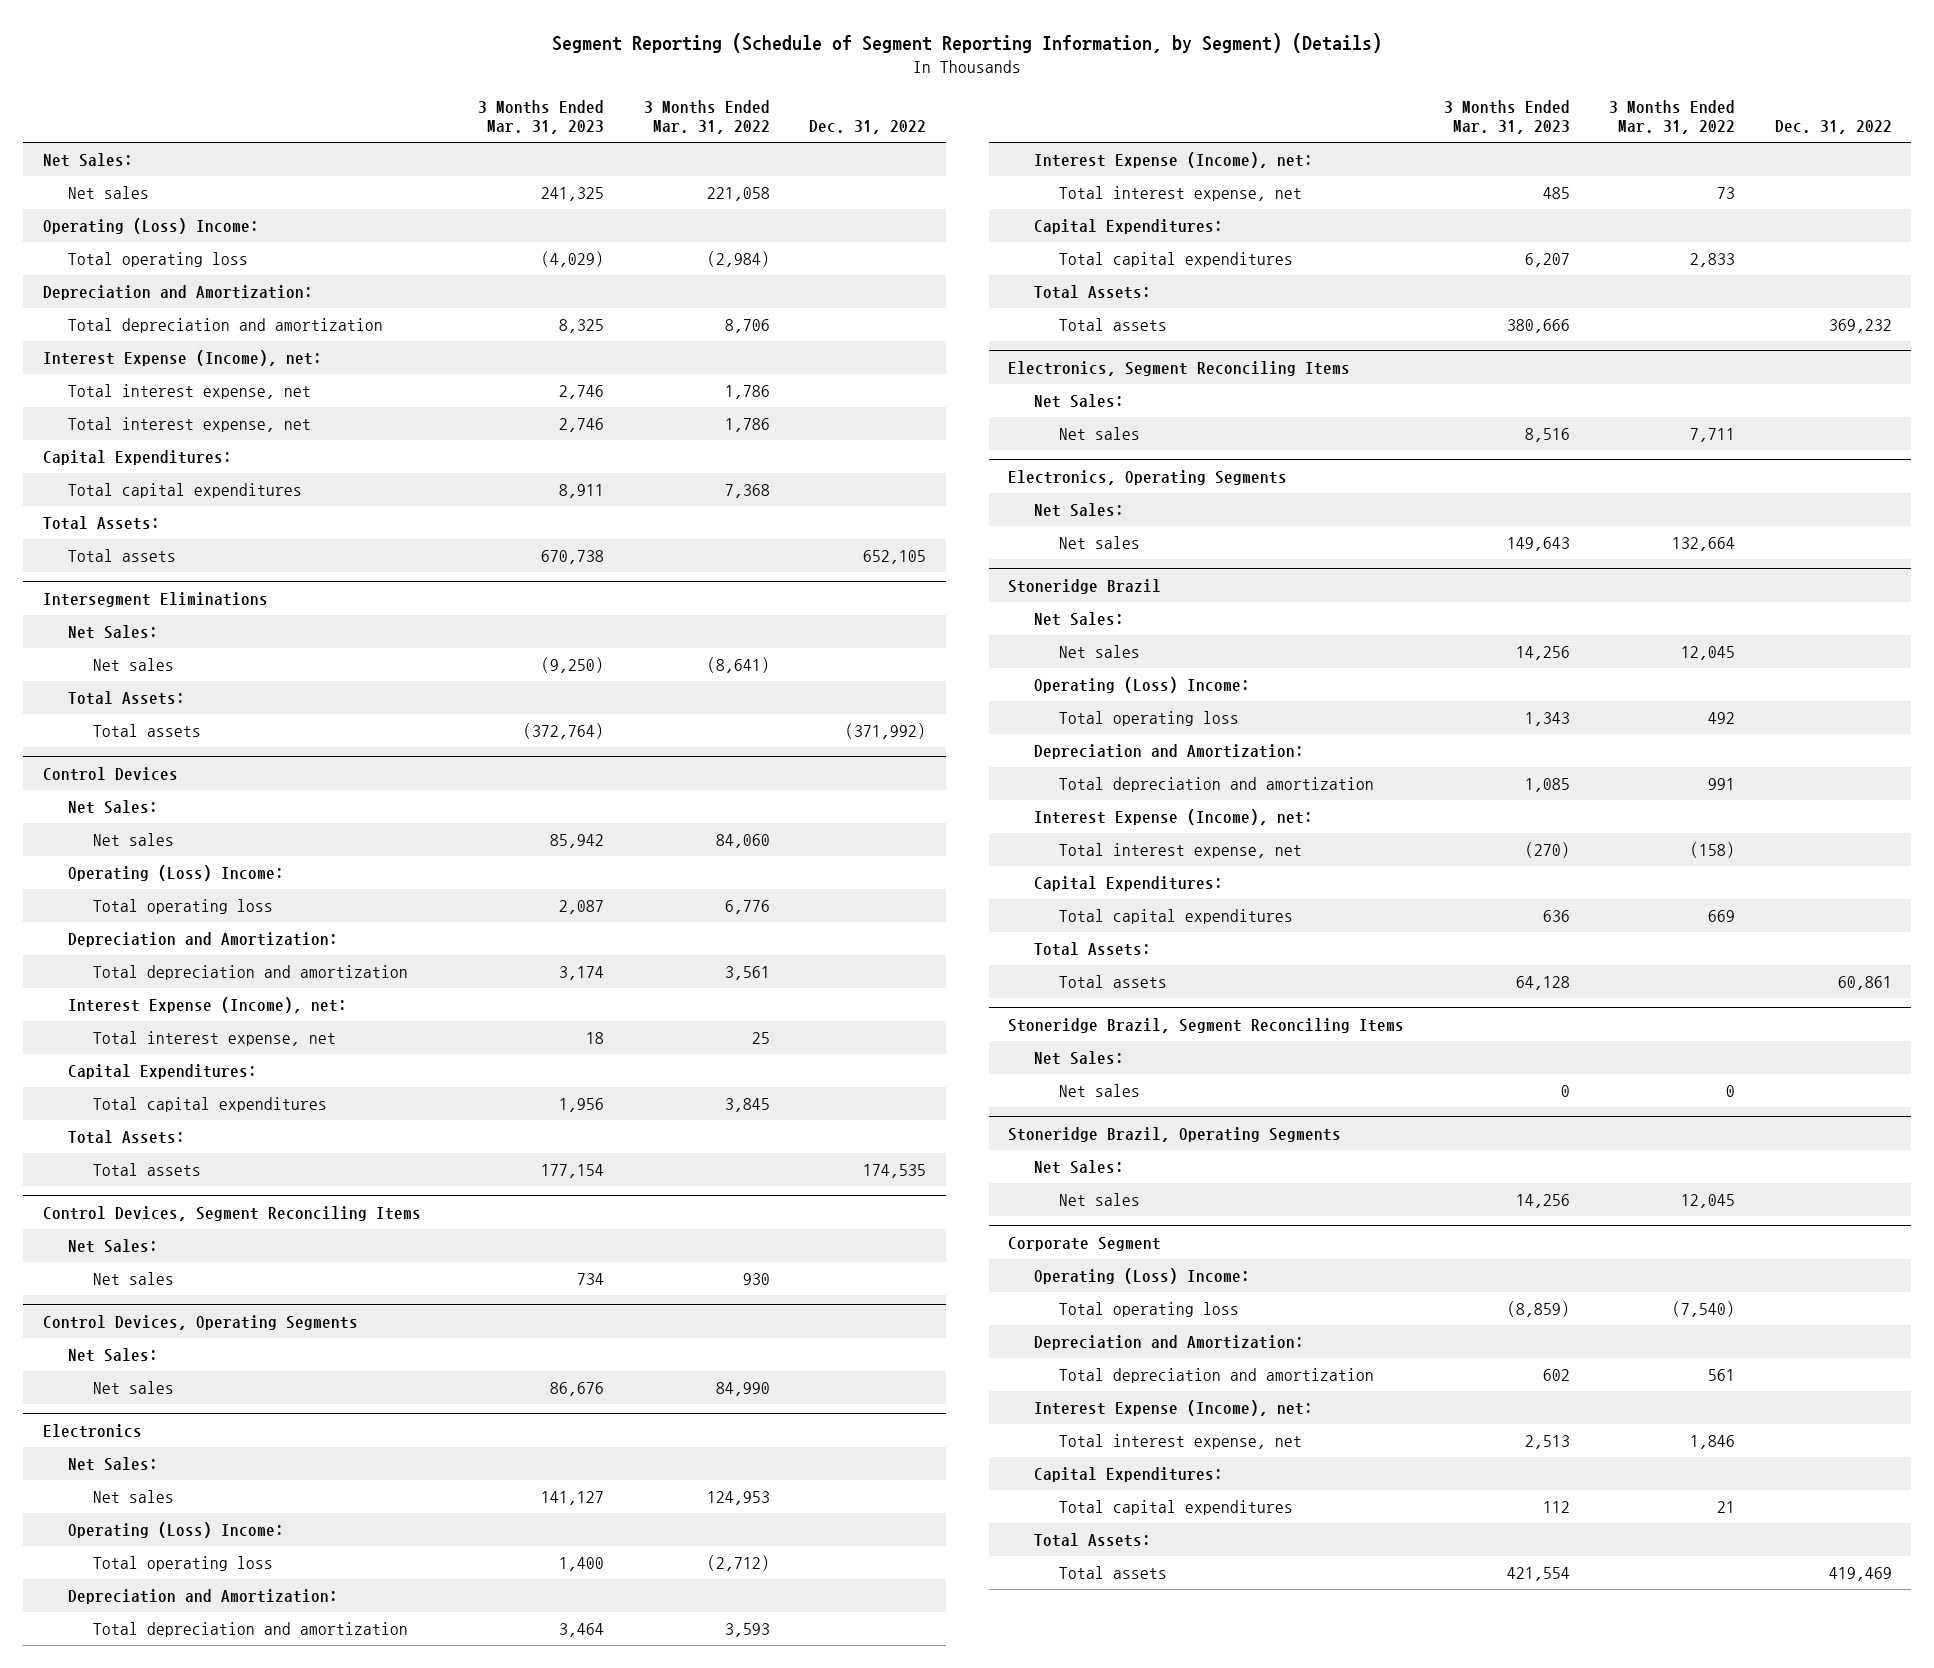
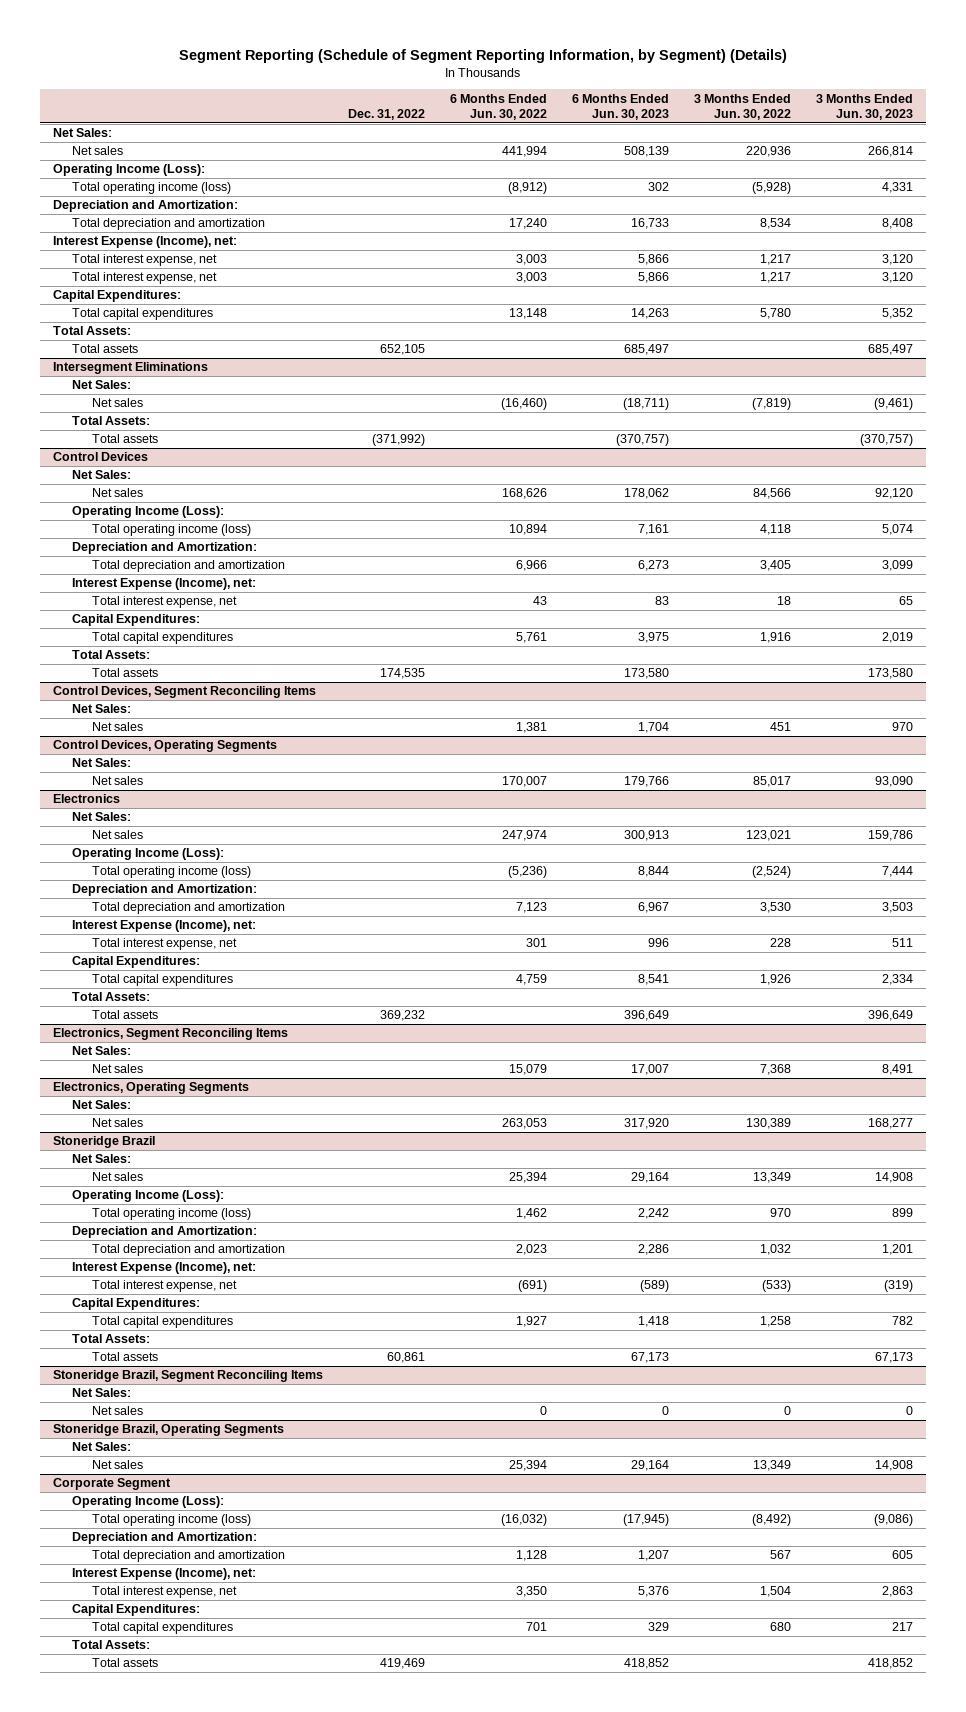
[478,99,605,135] 3 Months Ended Mar. 31, 2023 -> none
[643,99,770,135] 3 Months Ended Mar. 31, 2022 -> none
none -> [449,93,547,120] 6 Months Ended Jun. 30, 2022
none -> [571,93,669,120] 6 Months Ended Jun. 30, 2023
none -> [694,93,792,120] 3 Months Ended Jun. 30, 2022
none -> [816,93,914,120] 3 Months Ended Jun. 30, 2023
[42,218,259,235] Operating (Loss) Income: -> [52,164,205,177] Operating Income (Loss):
[67,252,248,268] Total operating loss -> [72,182,232,195] Total operating income (loss)
[67,865,284,882] Operating (Loss) Income: -> [72,506,225,519] Operating Income (Loss):
[93,899,274,915] Total operating loss -> [92,524,252,537] Total operating income (loss)
[67,1522,284,1539] Operating (Loss) Income: -> [72,848,225,861] Operating Income (Loss):
[93,1556,274,1572] Total operating loss -> [92,866,252,879] Total operating income (loss)
[1033,677,1250,694] Operating (Loss) Income: -> [72,1190,225,1203] Operating Income (Loss):
[1058,711,1239,727] Total operating loss -> [92,1208,252,1221] Total operating income (loss)
[1033,1268,1250,1285] Operating (Loss) Income: -> [72,1496,225,1509] Operating Income (Loss):
[1058,1302,1239,1318] Total operating loss -> [92,1514,252,1527] Total operating income (loss)

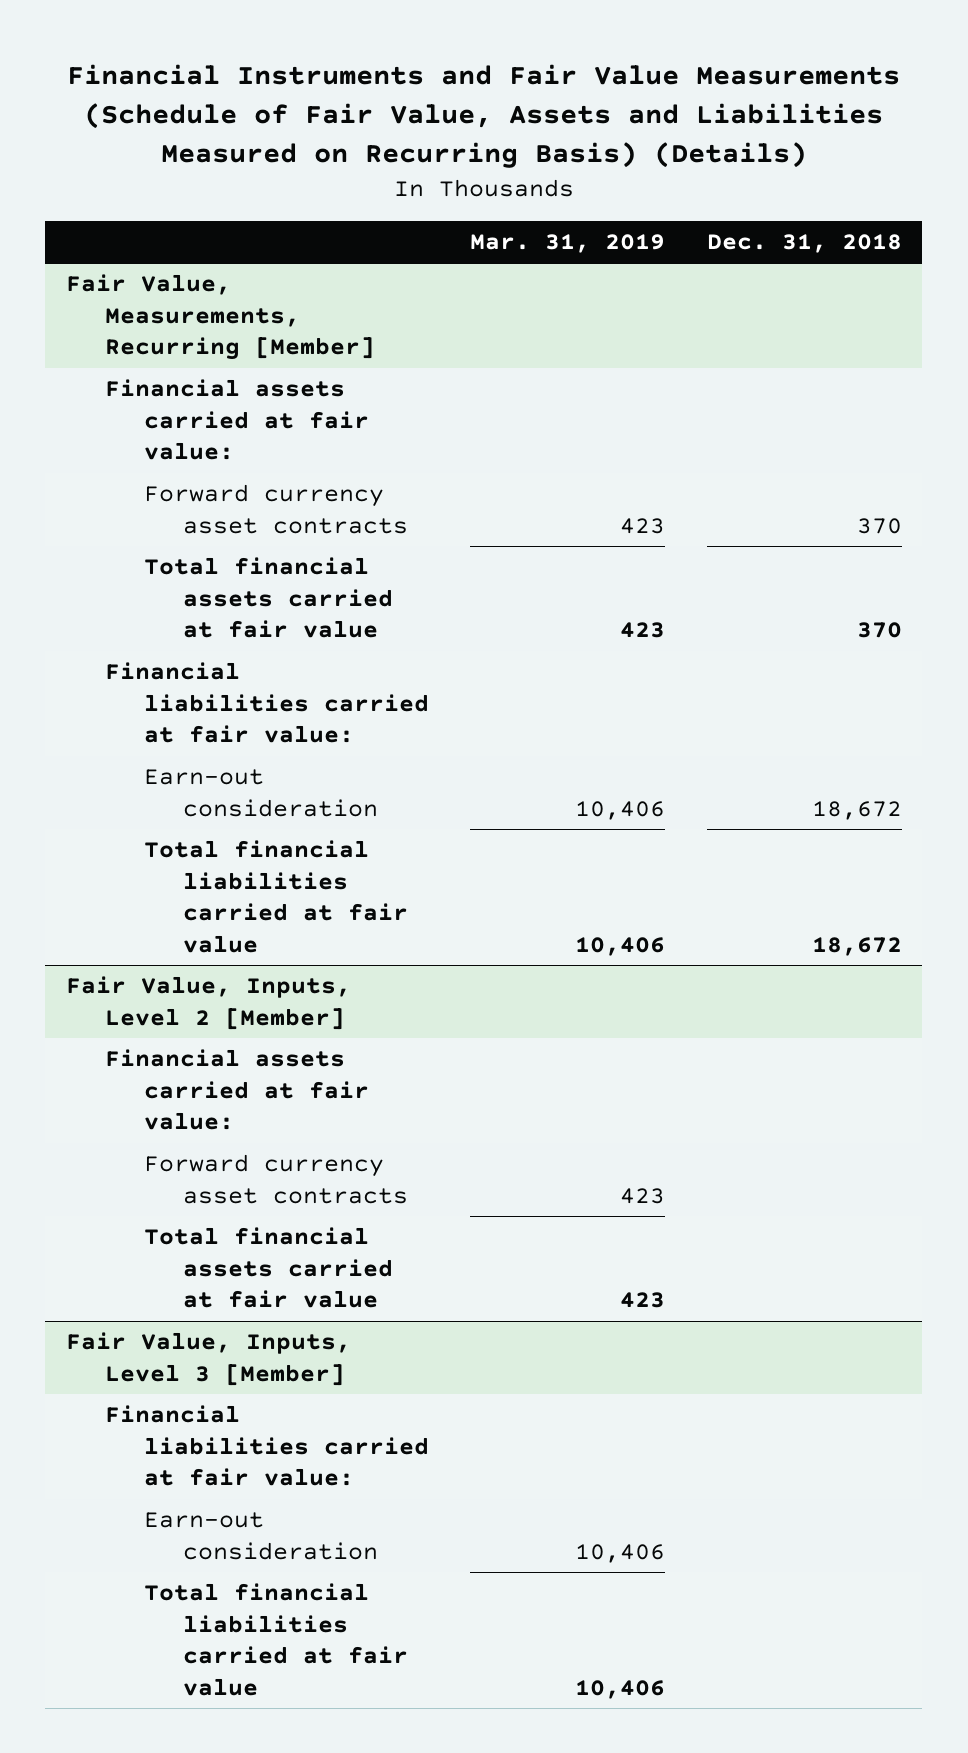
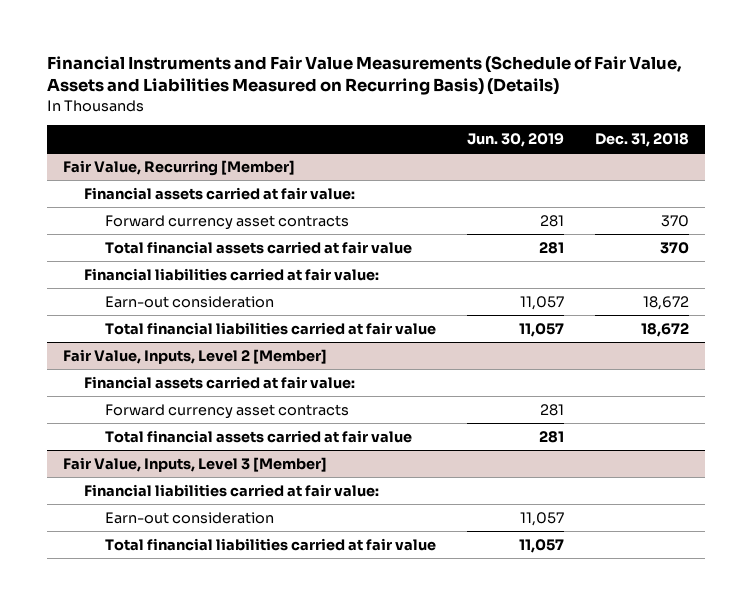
[470,234,666,254] Mar. 31, 2019 -> none
none -> [467,132,565,147] Jun. 30, 2019
[65,273,375,361] Fair Value, Measurements, Recurring [Member] -> [62,159,295,176] Fair Value, Recurring [Member]

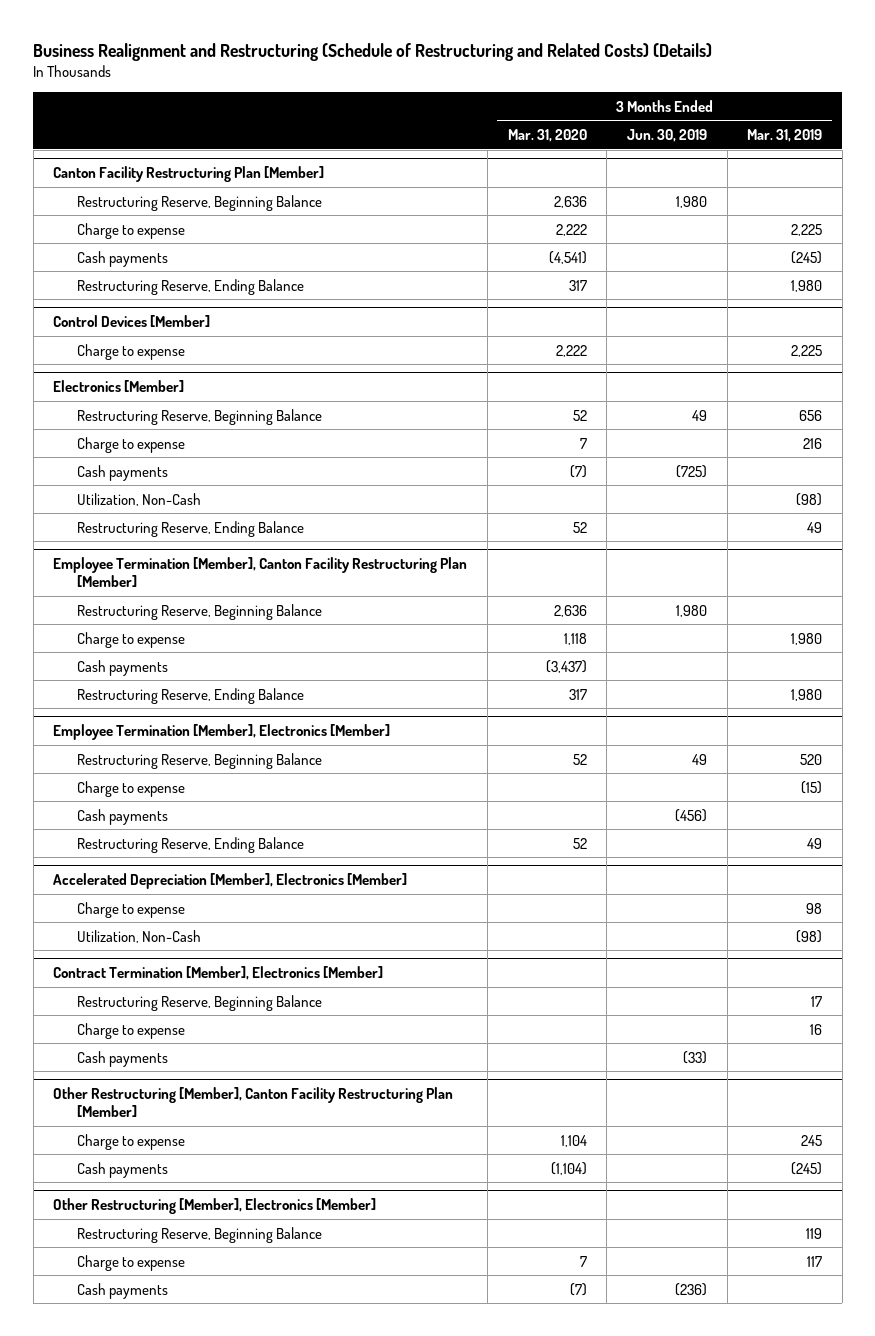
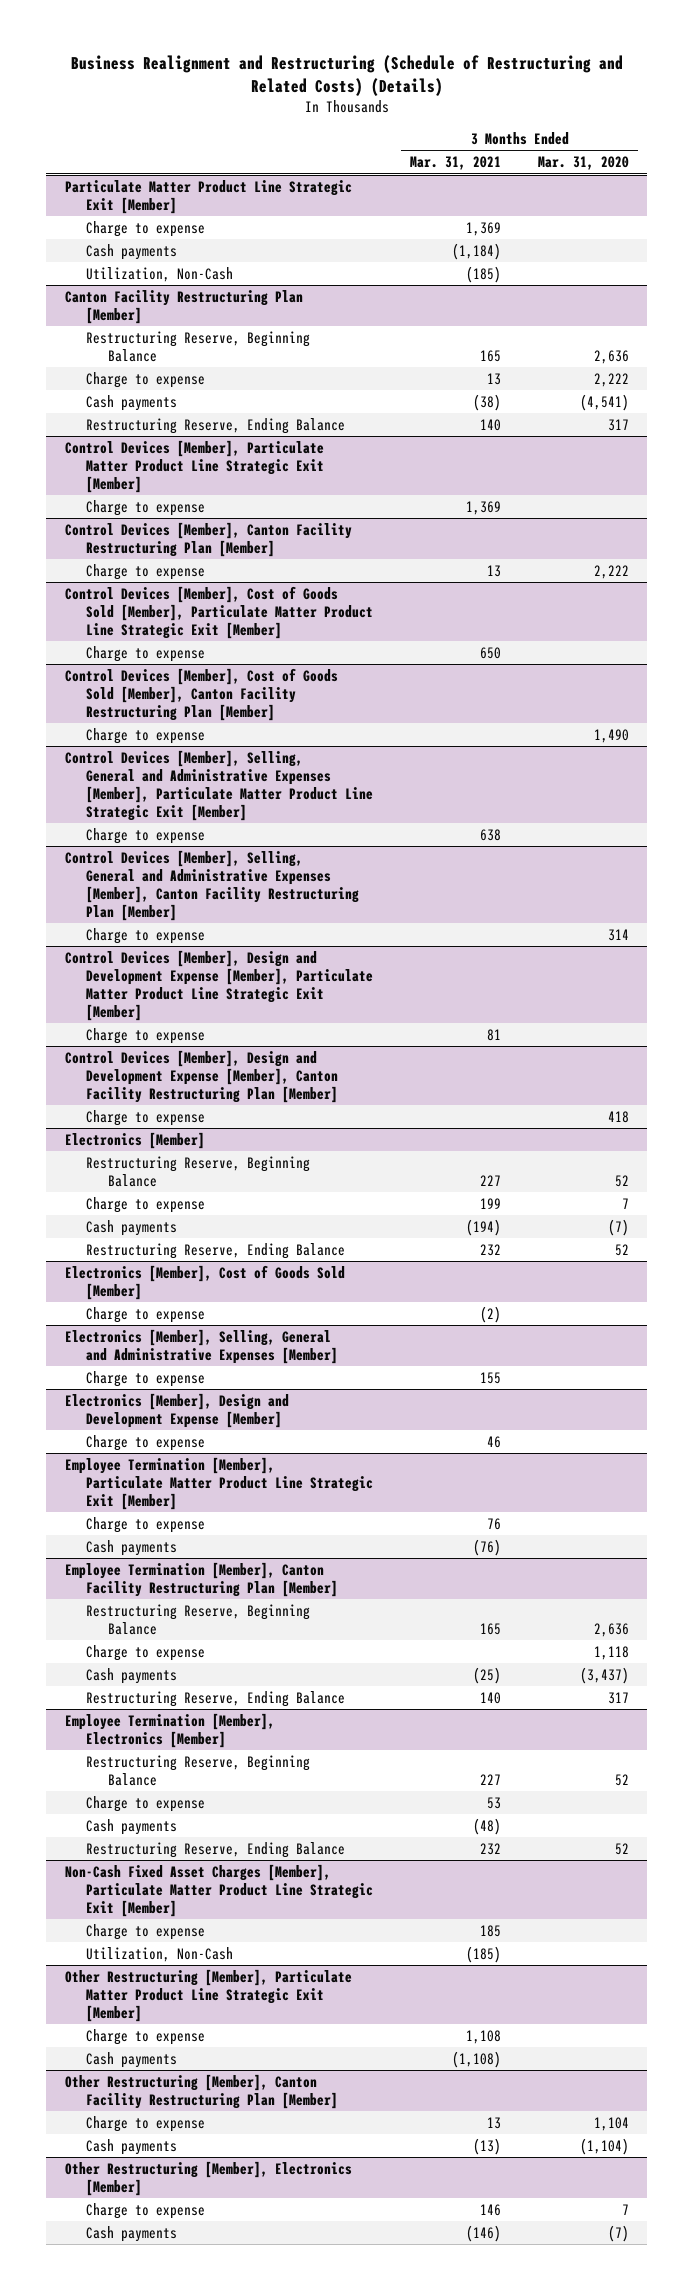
[626,129,707,143] Jun. 30, 2019 -> none
[747,129,823,143] Mar. 31, 2019 -> none
none -> [410,156,502,171] Mar. 31, 2021
none -> [64,179,352,214] Particulate Matter Product Line Strategic Exit [Member]
none -> [86,220,206,237] Charge to expense
none -> [86,243,178,260] Cash payments
none -> [86,266,234,282] Utilization, Non-Cash
none -> [64,439,325,493] Control Devices [Member], Particulate Matter Product Line Strategic Exit [Member]
none -> [86,499,206,516] Charge to expense
[53,315,211,328] Control Devices [Member] -> [64,521,352,557] Control Devices [Member], Canton Facility Restructuring Plan [Member]
none -> [64,585,374,639] Control Devices [Member], Cost of Goods Sold [Member], Particulate Matter Product Line Strategic Exit [Member]
none -> [86,645,206,662] Charge to expense
none -> [64,667,338,721] Control Devices [Member], Cost of Goods Sold [Member], Canton Facility Restructuring Plan [Member]
none -> [86,727,206,744] Charge to expense
none -> [64,749,374,821] Control Devices [Member], Selling, General and Administrative Expenses [Member], Particulate Matter Product Line Strategic Exit [Member]
none -> [86,827,206,844] Charge to expense
none -> [64,849,360,921] Control Devices [Member], Selling, General and Administrative Expenses [Member], Canton Facility Restructuring Plan [Member]
none -> [86,927,206,944] Charge to expense
none -> [64,949,374,1021] Control Devices [Member], Design and Development Expense [Member], Particulate Matter Product Line Strategic Exit [Member]
none -> [86,1027,206,1044] Charge to expense
none -> [64,1049,339,1103] Control Devices [Member], Design and Development Expense [Member], Canton Facility Restructuring Plan [Member]
none -> [86,1109,206,1126] Charge to expense
[77,492,202,506] Utilization, Non-Cash -> none
none -> [64,1264,345,1300] Electronics [Member], Cost of Goods Sold [Member]
none -> [86,1306,206,1323] Charge to expense
none -> [64,1328,339,1364] Electronics [Member], Selling, General and Administrative Expenses [Member]
none -> [86,1370,206,1387] Charge to expense
none -> [64,1392,289,1428] Electronics [Member], Design and Development Expense [Member]
none -> [86,1434,206,1451] Charge to expense
none -> [64,1456,374,1510] Employee Termination [Member], Particulate Matter Product Line Strategic Exit [Member]
none -> [86,1516,206,1533] Charge to expense
none -> [86,1539,178,1556] Cash payments
[53,873,408,890] Accelerated Depreciation [Member], Electronics [Member] -> none
[77,901,186,918] Charge to expense -> none
[77,929,202,943] Utilization, Non-Cash -> none
[53,966,384,981] Contract Termination [Member], Electronics [Member] -> none
[77,994,323,1011] Restructuring Reserve, Beginning Balance -> none
[77,1022,186,1039] Charge to expense -> none
[77,1050,169,1067] Cash payments -> none
none -> [64,1863,374,1917] Non-Cash Fixed Asset Charges [Member], Particulate Matter Product Line Strategic Exit [Member]
none -> [86,1923,206,1940] Charge to expense
none -> [86,1946,234,1962] Utilization, Non-Cash
none -> [64,1968,352,2022] Other Restructuring [Member], Particulate Matter Product Line Strategic Exit [Member]
none -> [86,2028,206,2045] Charge to expense
none -> [86,2051,178,2068] Cash payments
[77,1226,323,1243] Restructuring Reserve, Beginning Balance -> none

